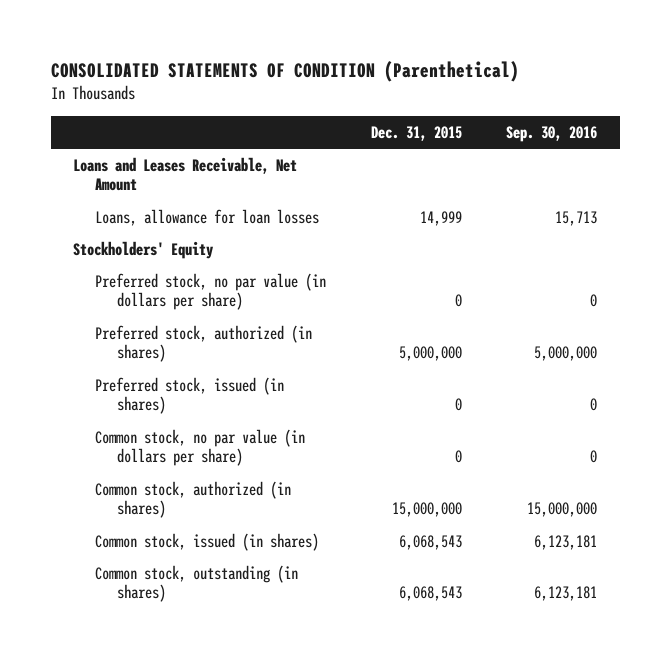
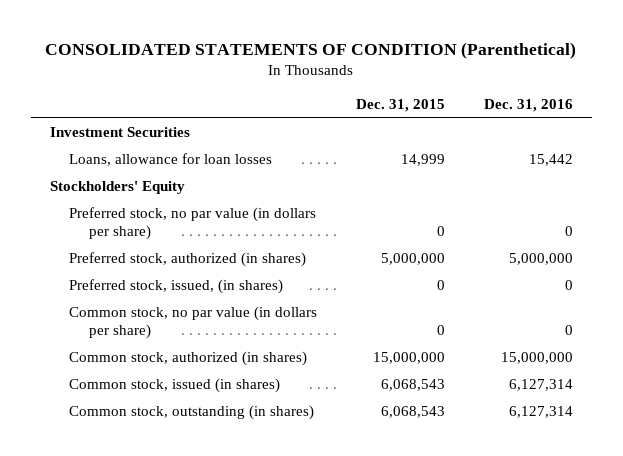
[506,126,598,143] Sep. 30, 2016 -> none
none -> [483,98,573,112] Dec. 31, 2016
[73,157,298,192] Loans and Leases Receivable, Net Amount -> none
none -> [50,127,191,138] Investment Securities
[95,377,285,415] Preferred stock, issued (in shares) -> [69,279,284,295] Preferred stock, issued, (in shares)

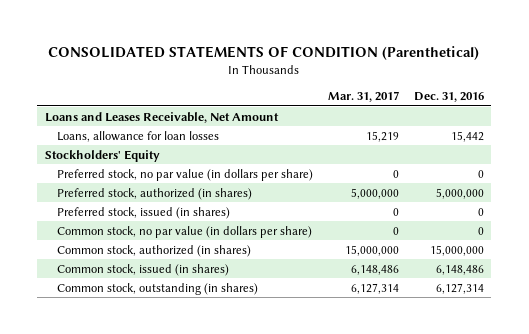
[355,98,445,112] Dec. 31, 2015 -> none
none -> [327,91,399,103] Mar. 31, 2017
[50,127,191,138] Investment Securities -> none
none -> [44,111,279,123] Loans and Leases Receivable, Net Amount
[69,279,284,295] Preferred stock, issued, (in shares) -> [56,206,230,219] Preferred stock, issued (in shares)
[508,379,573,392] 6,127,314 -> [435,264,484,275] 6,148,486

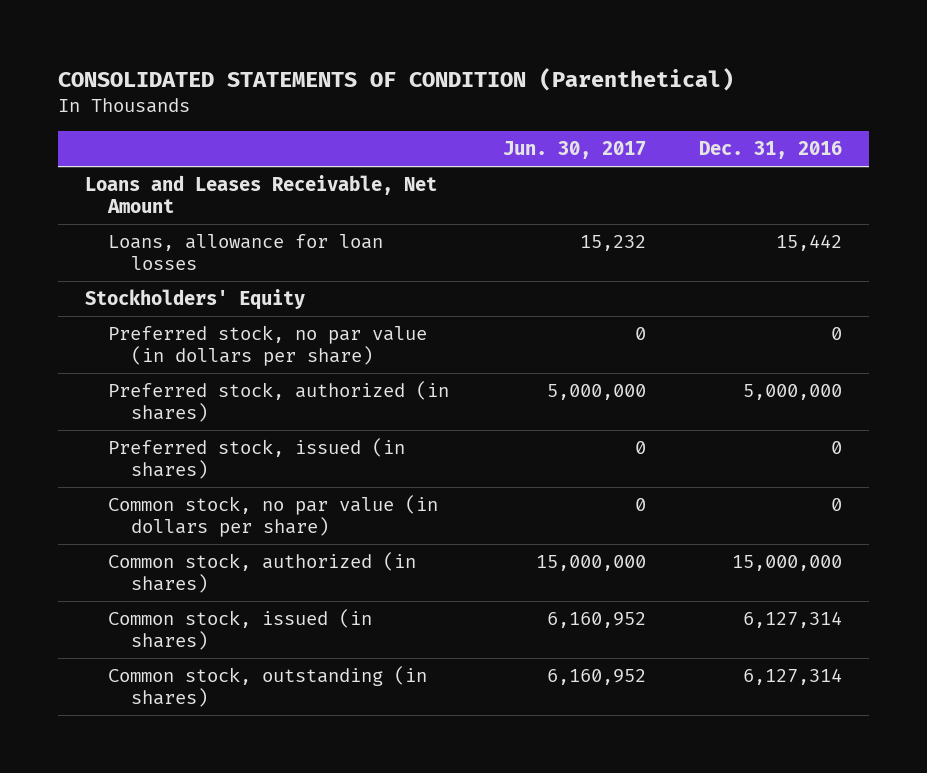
[327,91,399,103] Mar. 31, 2017 -> none
none -> [502,141,646,160] Jun. 30, 2017
[435,264,484,275] 6,148,486 -> [742,611,842,629] 6,127,314

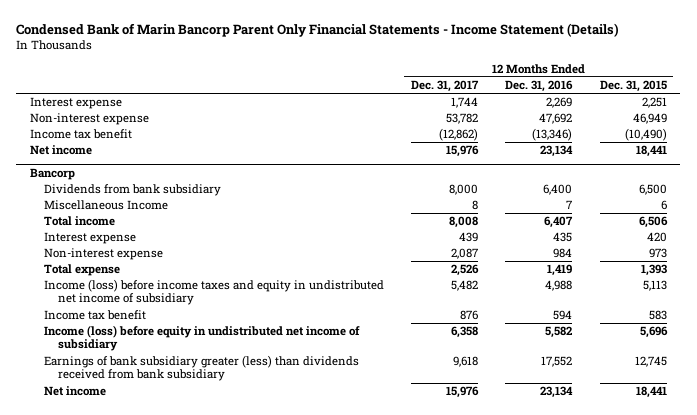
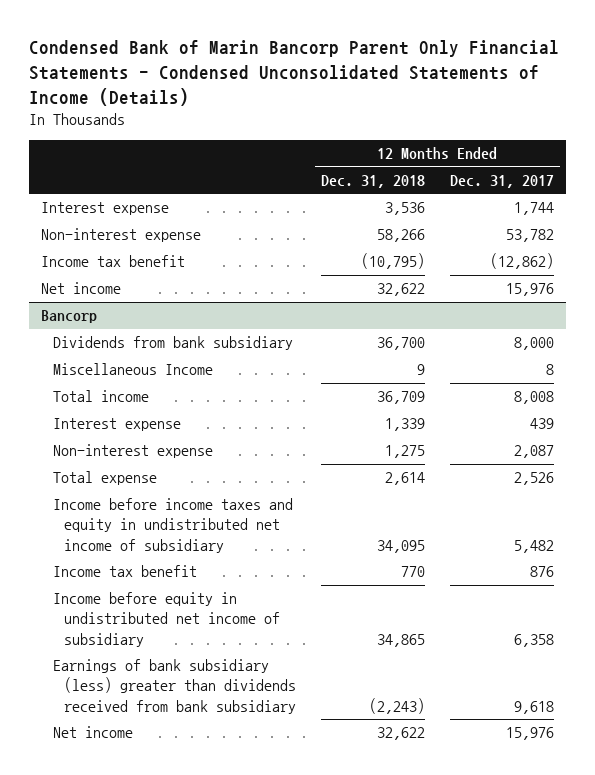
[16,22,620,37] Condensed Bank of Marin Bancorp Parent Only Financial Statements - Income Statement (Details) -> [28,40,559,106] Condensed Bank of Marin Bancorp Parent Only Financial Statements - Condensed Unconsolidated Statements of Income (Details)
[505,80,574,93] Dec. 31, 2016 -> none
[599,80,667,93] Dec. 31, 2015 -> none
none -> [320,175,425,189] Dec. 31, 2018
[43,279,384,306] Income (loss) before income taxes and equity in undistributed net income of subsidiary -> [52,498,293,553] Income before income taxes and equity in undistributed net income of subsidiary
[43,325,360,352] Income (loss) before equity in undistributed net income of subsidiary -> [52,592,280,647] Income before equity in undistributed net income of subsidiary
[43,355,359,382] Earnings of bank subsidiary greater (less) than dividends received from bank subsidiary -> [52,659,296,714] Earnings of bank subsidiary (less) greater than dividends received from bank subsidiary

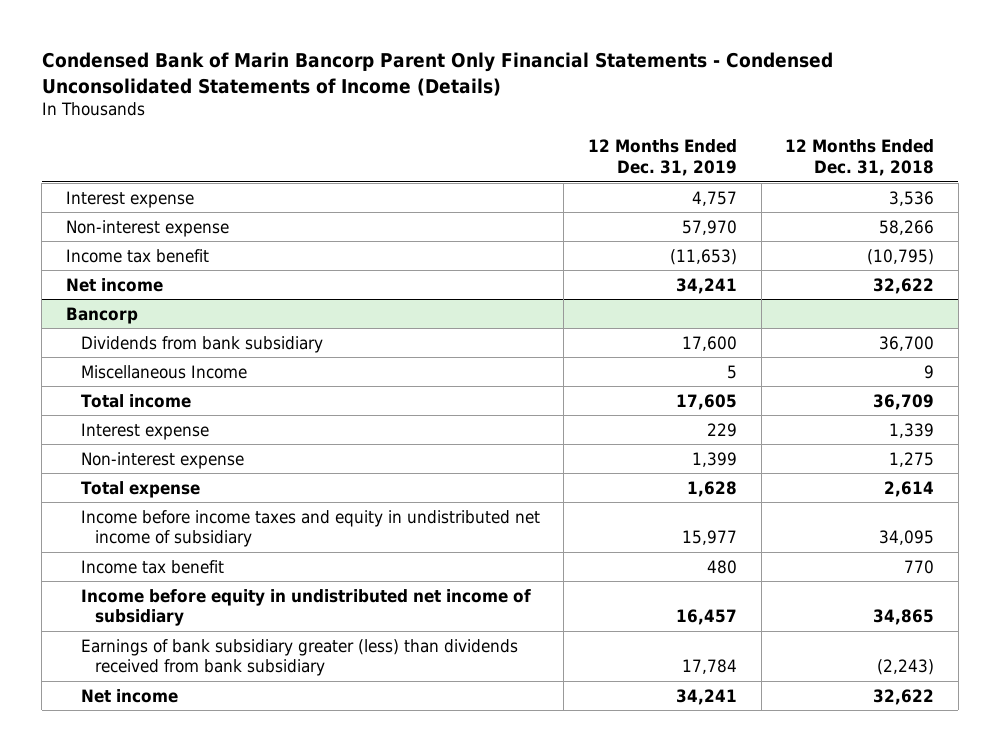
[449,175,554,189] Dec. 31, 2017 -> none
none -> [587,139,737,176] 12 Months Ended Dec. 31, 2019
[52,659,296,714] Earnings of bank subsidiary (less) greater than dividends received from bank subsidiary -> [80,638,518,677] Earnings of bank subsidiary greater (less) than dividends received from bank subsidiary

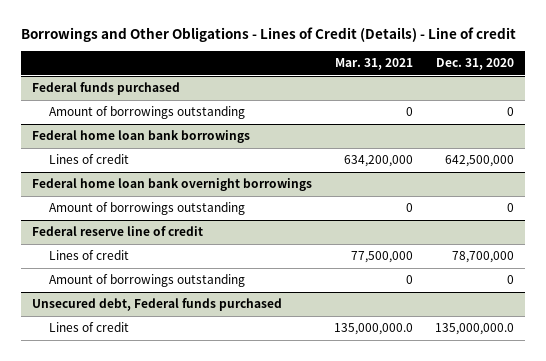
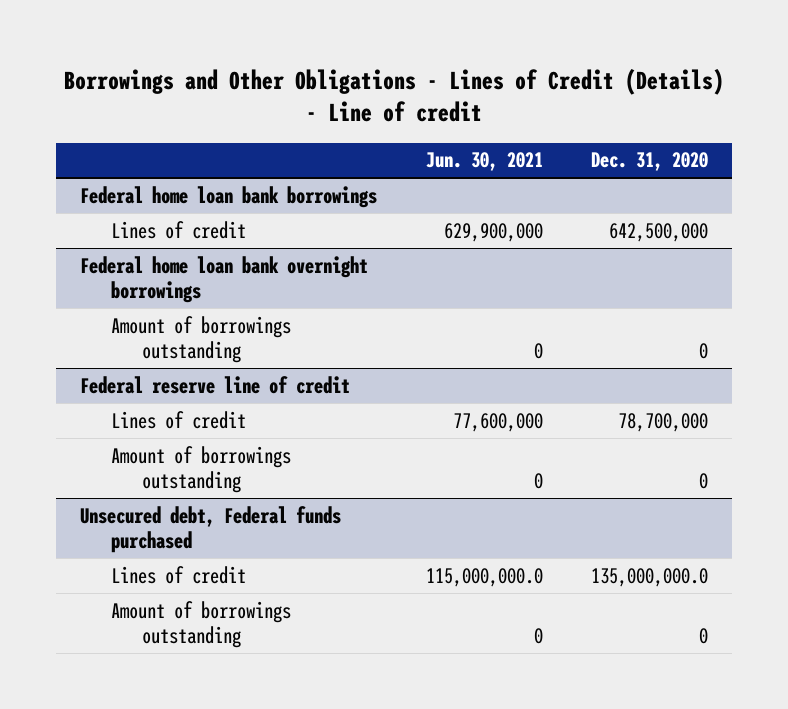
[335,58,414,71] Mar. 31, 2021 -> none
none -> [425,152,543,172] Jun. 30, 2021
[31,82,180,96] Federal funds purchased -> none
[48,106,245,120] Amount of borrowings outstanding -> none
none -> [110,600,291,649] Amount of borrowings outstanding

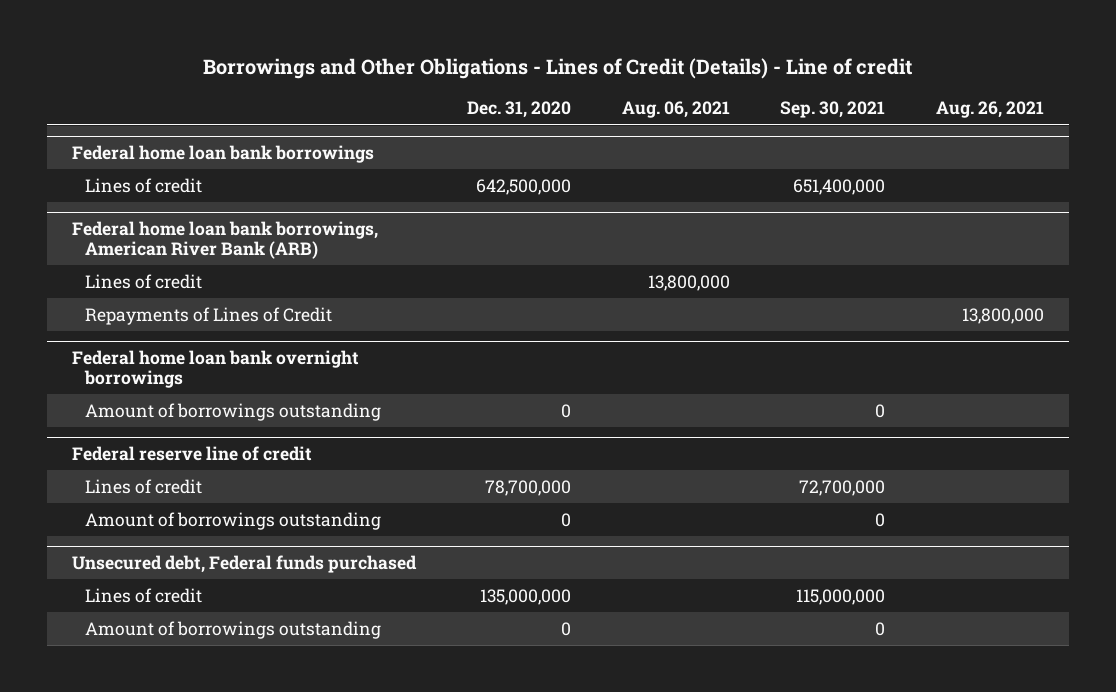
[425,152,543,172] Jun. 30, 2021 -> none
none -> [621,101,730,119] Aug. 06, 2021
none -> [780,101,886,119] Sep. 30, 2021
none -> [936,101,1045,119] Aug. 26, 2021
none -> [72,220,379,260] Federal home loan bank borrowings, American River Bank (ARB)
none -> [85,273,203,289] Lines of credit
none -> [85,306,333,325] Repayments of Lines of Credit
[591,567,709,587] 135,000,000.0 -> [479,588,571,605] 135,000,000

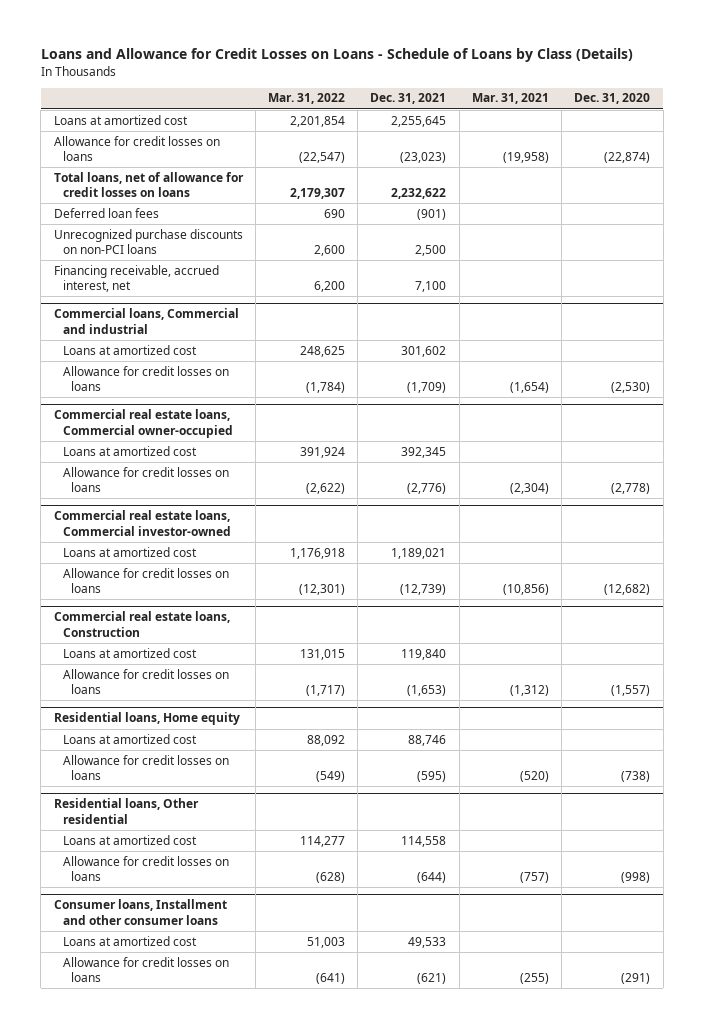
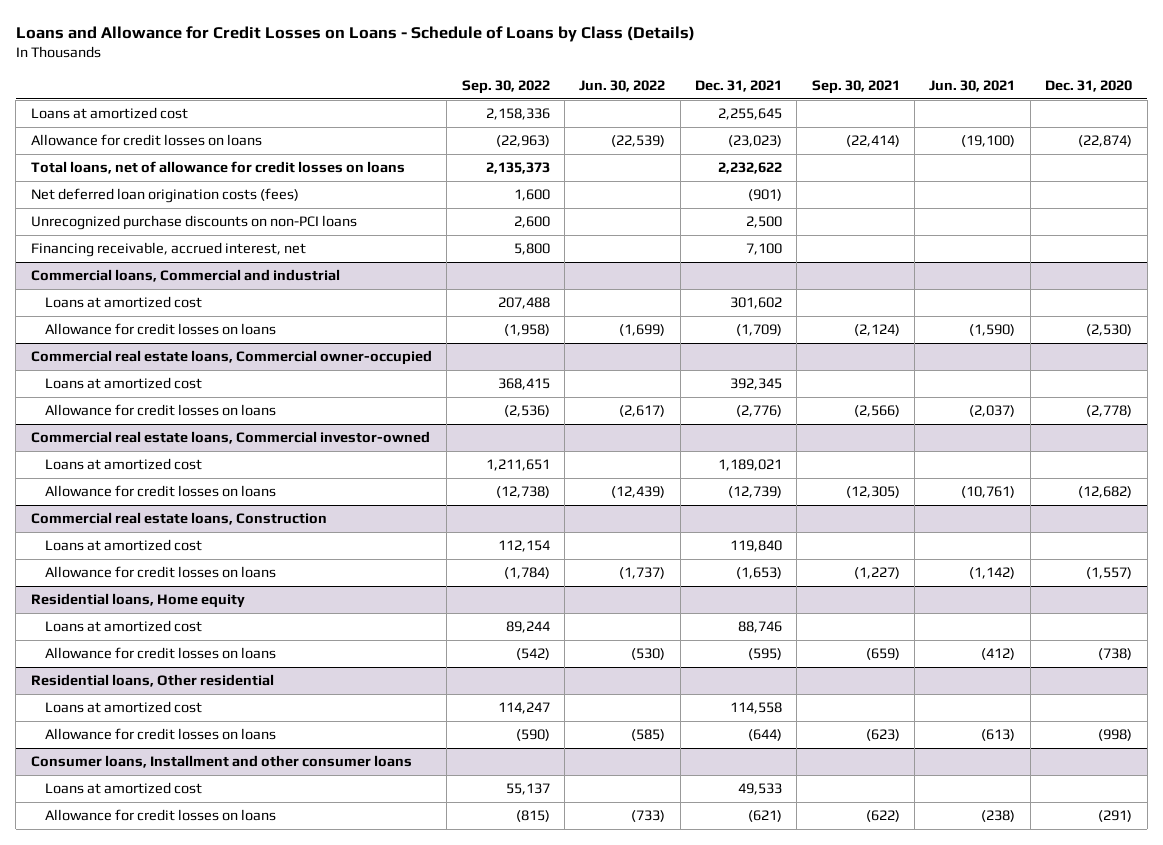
[268,93,346,105] Mar. 31, 2022 -> none
[471,93,549,105] Mar. 31, 2021 -> none
none -> [461,80,550,95] Sep. 30, 2022
none -> [579,80,666,93] Jun. 30, 2022
none -> [811,80,900,95] Sep. 30, 2021
none -> [929,80,1016,93] Jun. 30, 2021
[53,207,159,218] Deferred loan fees -> [30,188,299,204] Net deferred loan origination costs (fees)

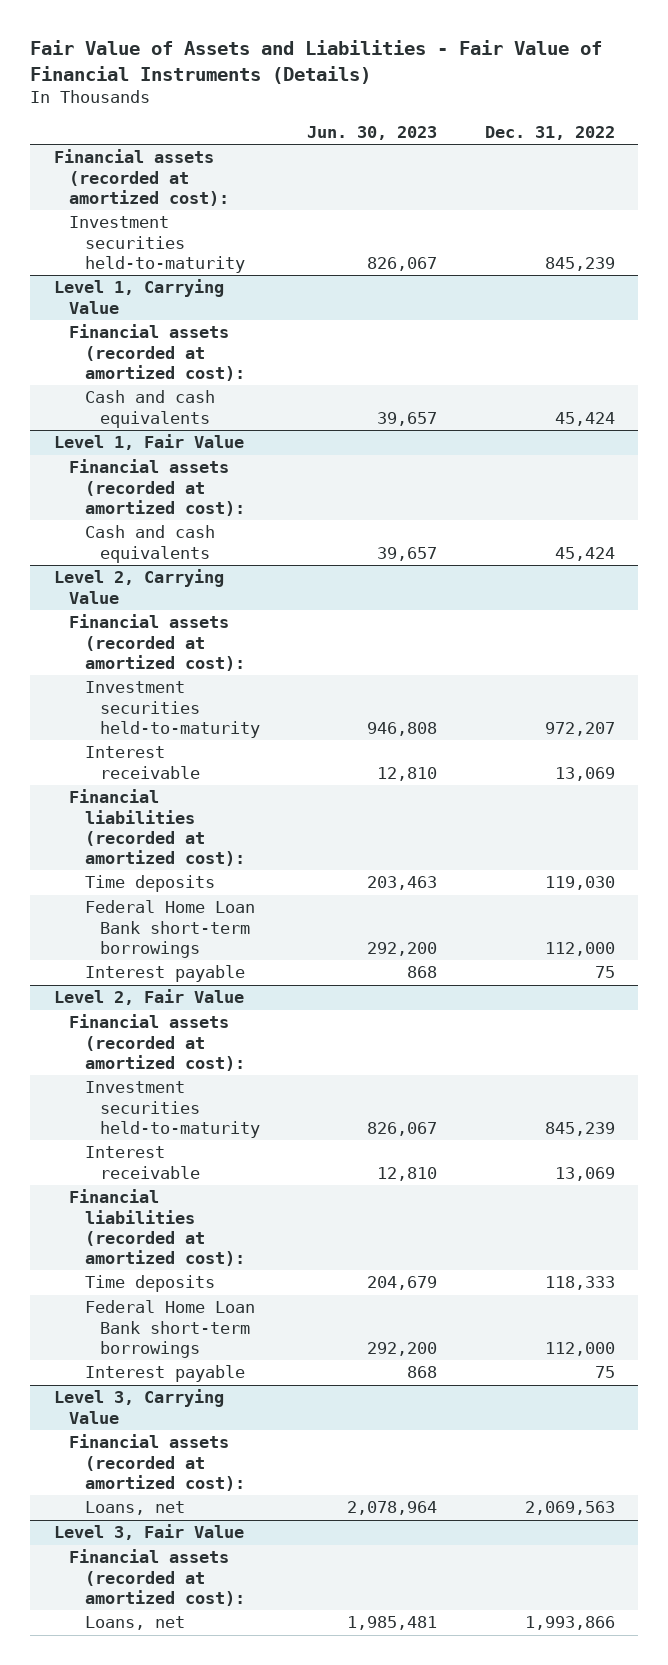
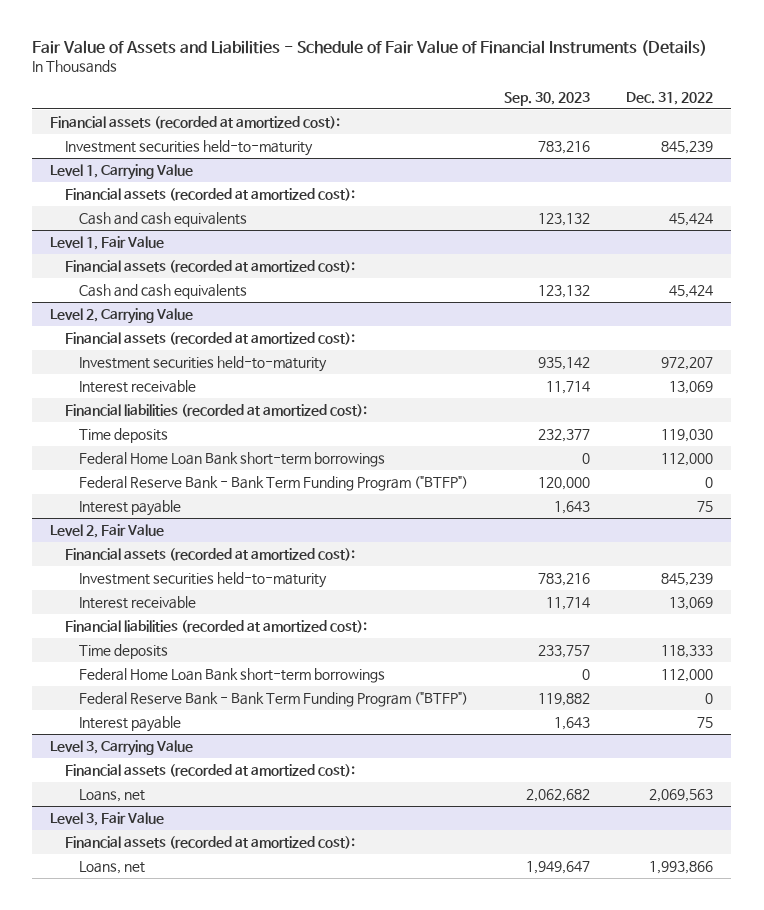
[29,40,602,84] Fair Value of Assets and Liabilities - Fair Value of Financial Instruments (Details) -> [32,40,708,57] Fair Value of Assets and Liabilities - Schedule of Fair Value of Financial Instruments (Details)
[307,125,438,140] Jun. 30, 2023 -> none
none -> [504,91,591,106] Sep. 30, 2023
none -> [79,475,469,491] Federal Reserve Bank - Bank Term Funding Program ("BTFP")
none -> [79,691,469,707] Federal Reserve Bank - Bank Term Funding Program ("BTFP")

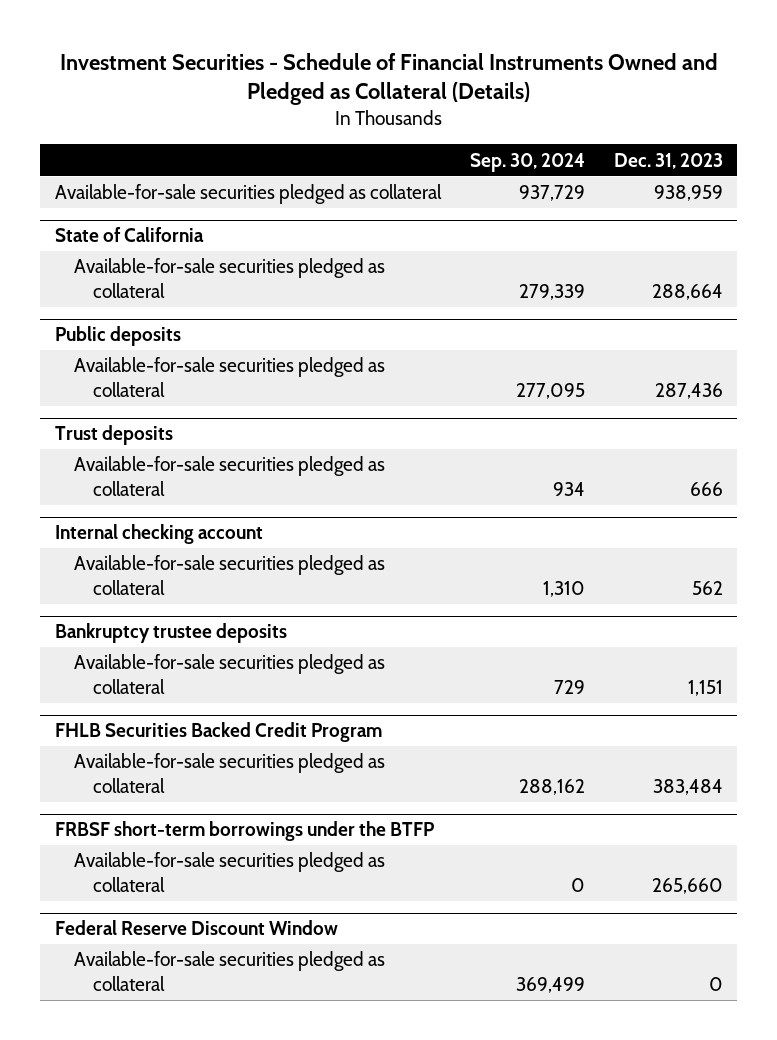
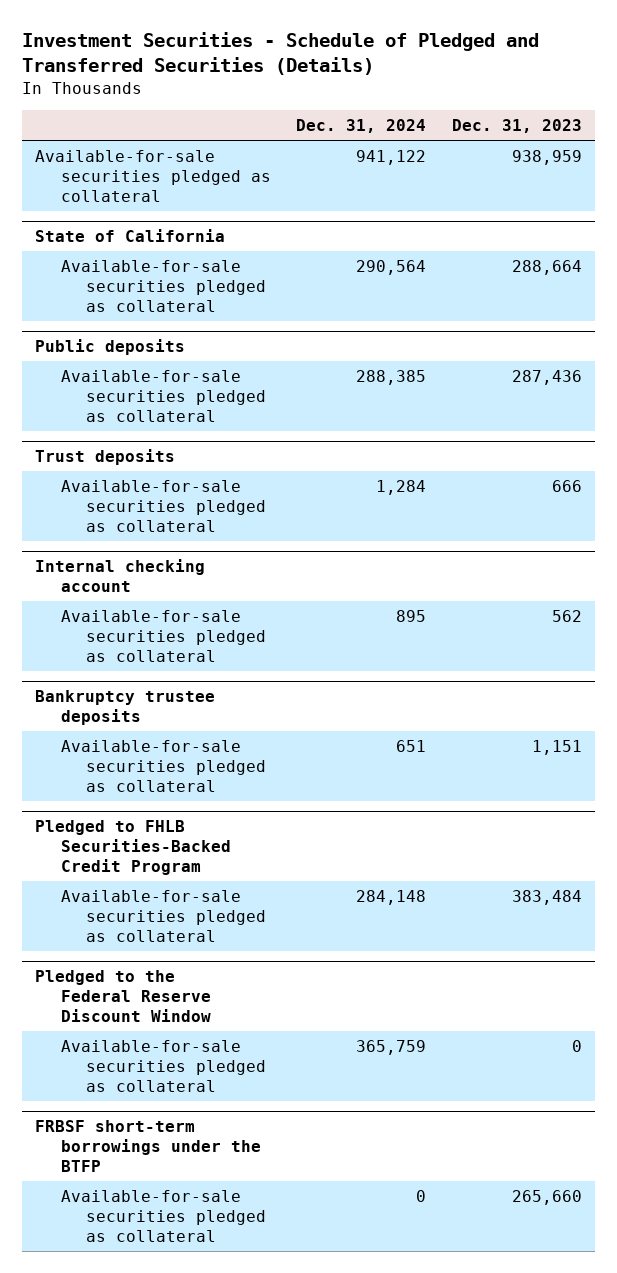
[59,52,718,106] Investment Securities - Schedule of Financial Instruments Owned and Pledged as Collateral (Details) -> [22,32,540,76] Investment Securities - Schedule of Pledged and Transferred Securities (Details)
[469,152,585,172] Sep. 30, 2024 -> none
none -> [296,119,427,134] Dec. 31, 2024
[54,722,382,743] FHLB Securities Backed Credit Program -> [35,819,231,875] Pledged to FHLB Securities-Backed Credit Program
none -> [35,969,211,1022] Pledged to the Federal Reserve Discount Window
none -> [60,1039,267,1092] Available-for-sale securities pledged as collateral
[54,920,338,936] Federal Reserve Discount Window -> none
[73,951,385,991] Available-for-sale securities pledged as collateral -> none

